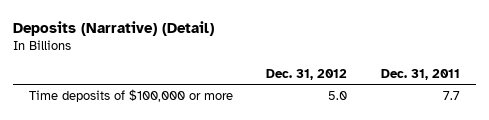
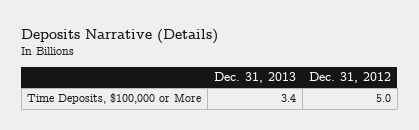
[12,20,214,36] Deposits (Narrative) (Detail) -> [21,29,219,45] Deposits Narrative (Details)
[380,68,460,80] Dec. 31, 2011 -> none
none -> [214,72,297,84] Dec. 31, 2013
[29,89,234,103] Time deposits of $100,000 or more -> [27,93,202,105] Time Deposits, $100,000 or More

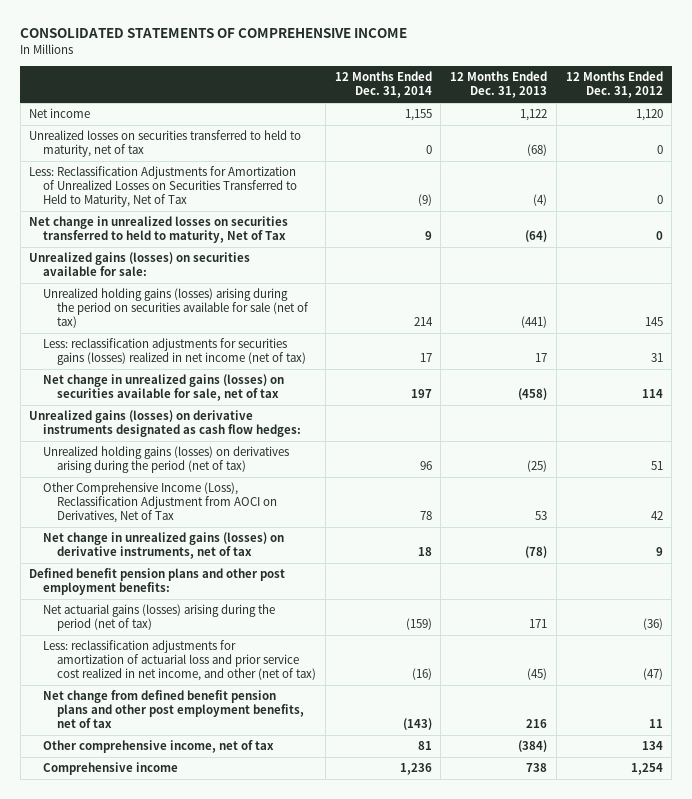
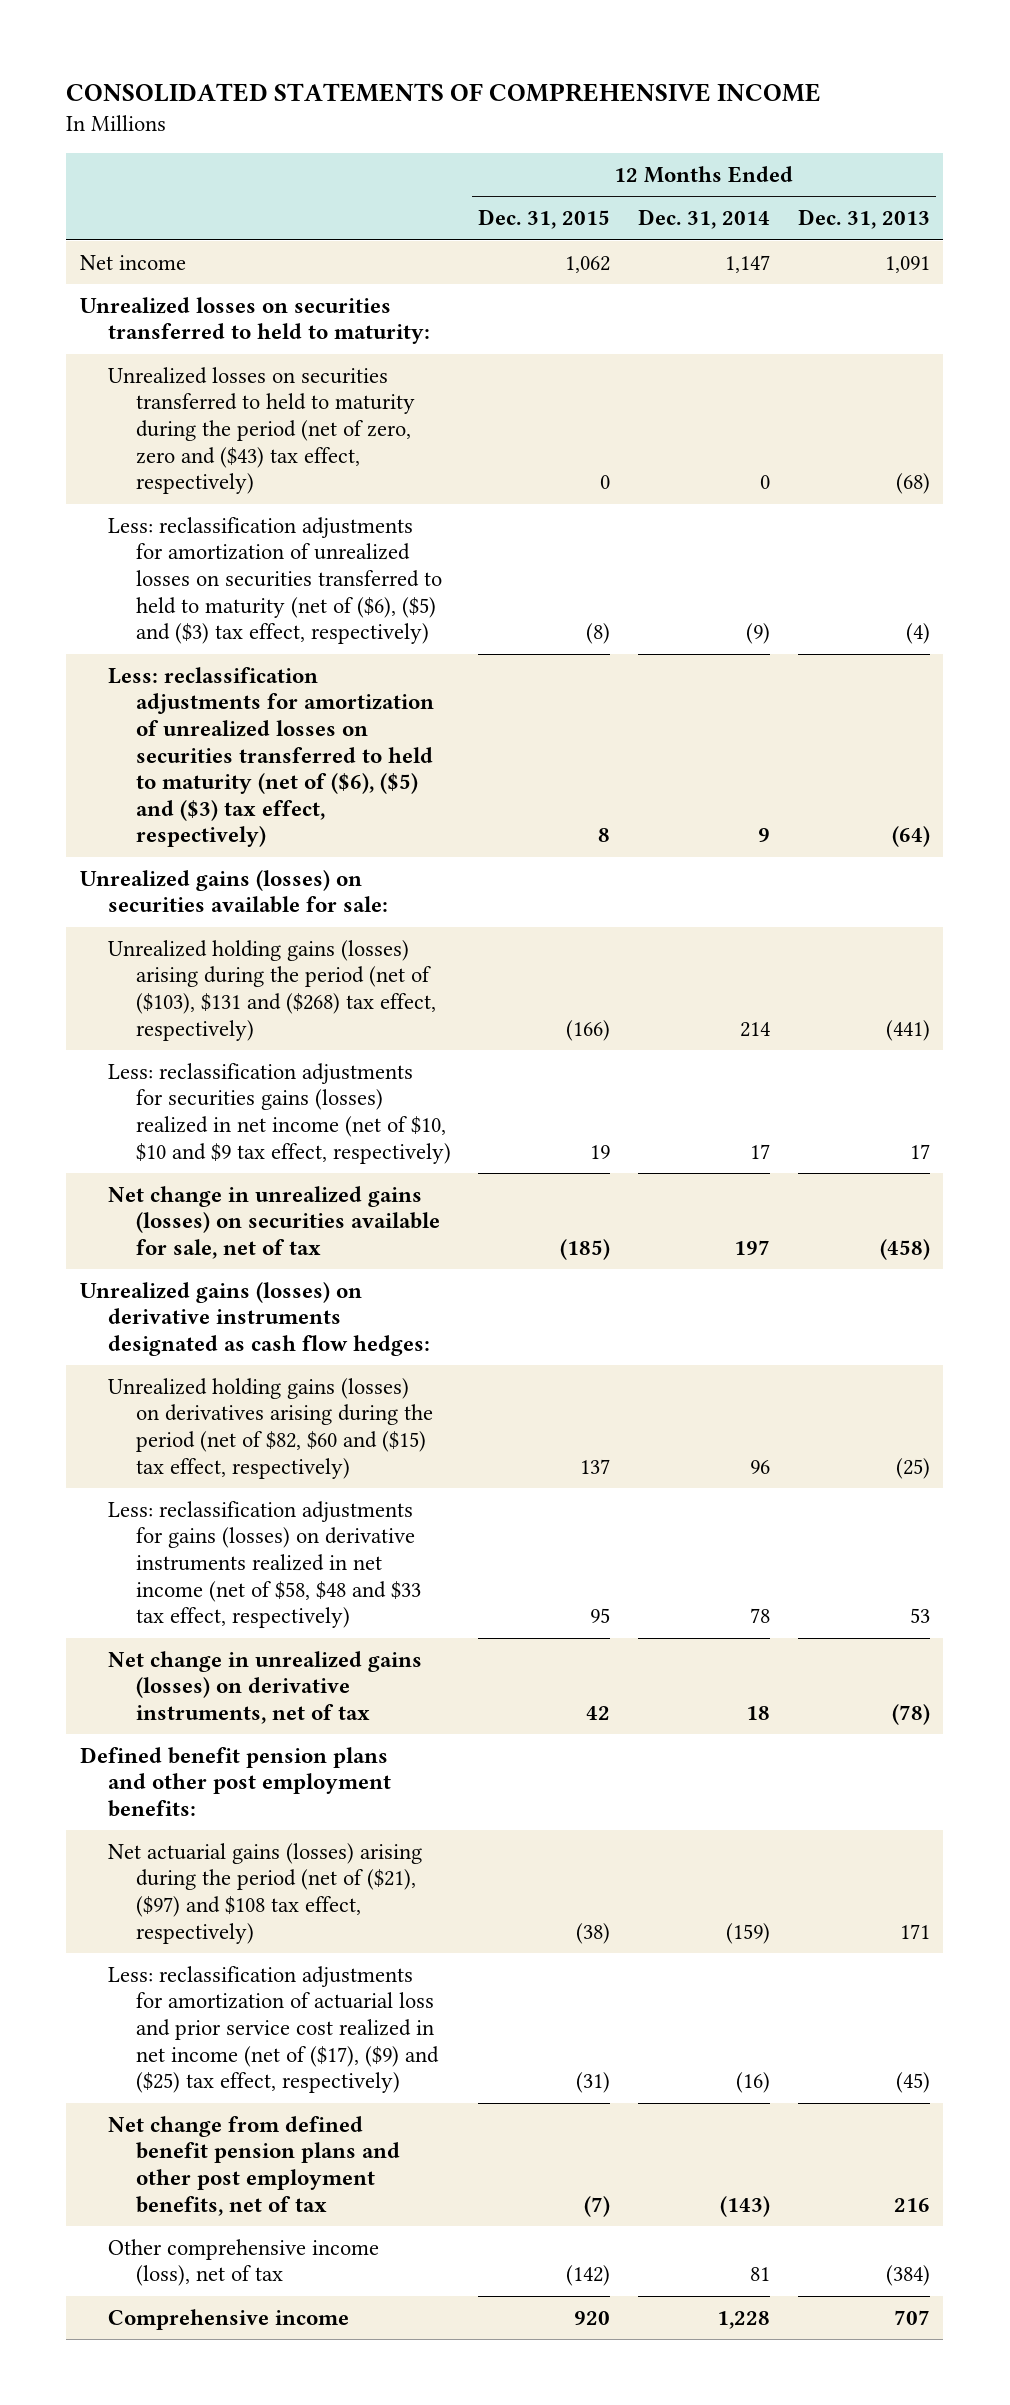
[565,71,663,99] 12 Months Ended Dec. 31, 2012 -> none
none -> [478,209,611,230] Dec. 31, 2015
[404,109,432,122] 1,155 -> [724,254,770,273] 1,147
[520,109,548,122] 1,122 -> [884,255,930,273] 1,091
none -> [80,296,430,345] Unrealized losses on securities transferred to held to maturity:
[29,130,302,158] Unrealized losses on securities transferred to held to maturity, net of tax -> [107,366,415,495] Unrealized losses on securities transferred to held to maturity during the period (net of zero, zero and ($43) tax effect, respectively)
[29,166,298,208] Less: Reclassification Adjustments for Amortization of Unrealized Losses on Securities Transferred to Held to Maturity, Net of Tax -> [107,516,442,645] Less: reclassification adjustments for amortization of unrealized losses on securities transferred to held to maturity (net of ($6), ($5) and ($3) tax effect, respectively)
[29,216,289,244] Net change in unrealized losses on securities transferred to held to maturity, Net of Tax -> [107,666,434,848] Less: reclassification adjustments for amortization of unrealized losses on securities transferred to held to maturity (net of ($6), ($5) and ($3) tax effect, respectively)
[43,288,309,329] Unrealized holding gains (losses) arising during the period on securities available for sale (net of tax) -> [107,939,436,1041] Unrealized holding gains (losses) arising during the period (net of ($103), $131 and ($268) tax effect, respectively)
[43,338,306,366] Less: reclassification adjustments for securities gains (losses) realized in net income (net of tax) -> [107,1062,451,1164] Less: reclassification adjustments for securities gains (losses) realized in net income (net of $10, $10 and $9 tax effect, respectively)
[43,446,290,474] Unrealized holding gains (losses) on derivatives arising during the period (net of tax) -> [107,1377,433,1479] Unrealized holding gains (losses) on derivatives arising during the period (net of $82, $60 and ($15) tax effect, respectively)
[43,482,277,524] Other Comprehensive Income (Loss), Reclassification Adjustment from AOCI on Derivatives, Net of Tax -> [107,1500,421,1629] Less: reclassification adjustments for gains (losses) on derivative instruments realized in net income (net of $58, $48 and $33 tax effect, respectively)
[43,604,276,632] Net actuarial gains (losses) arising during the period (net of tax) -> [107,1842,422,1944] Net actuarial gains (losses) arising during the period (net of ($21), ($97) and $108 tax effect, respectively)
[43,640,316,682] Less: reclassification adjustments for amortization of actuarial loss and prior service cost realized in net income, and other (net of tax) -> [107,1965,439,2094] Less: reclassification adjustments for amortization of actuarial loss and prior service cost realized in net income (net of ($17), ($9) and ($25) tax effect, respectively)
[43,740,275,754] Other comprehensive income, net of tax -> [107,2238,379,2287] Other comprehensive income (loss), net of tax
[399,763,432,776] 1,236 -> [716,2310,770,2329] 1,228
[526,763,548,773] 738 -> [893,2309,930,2325] 707

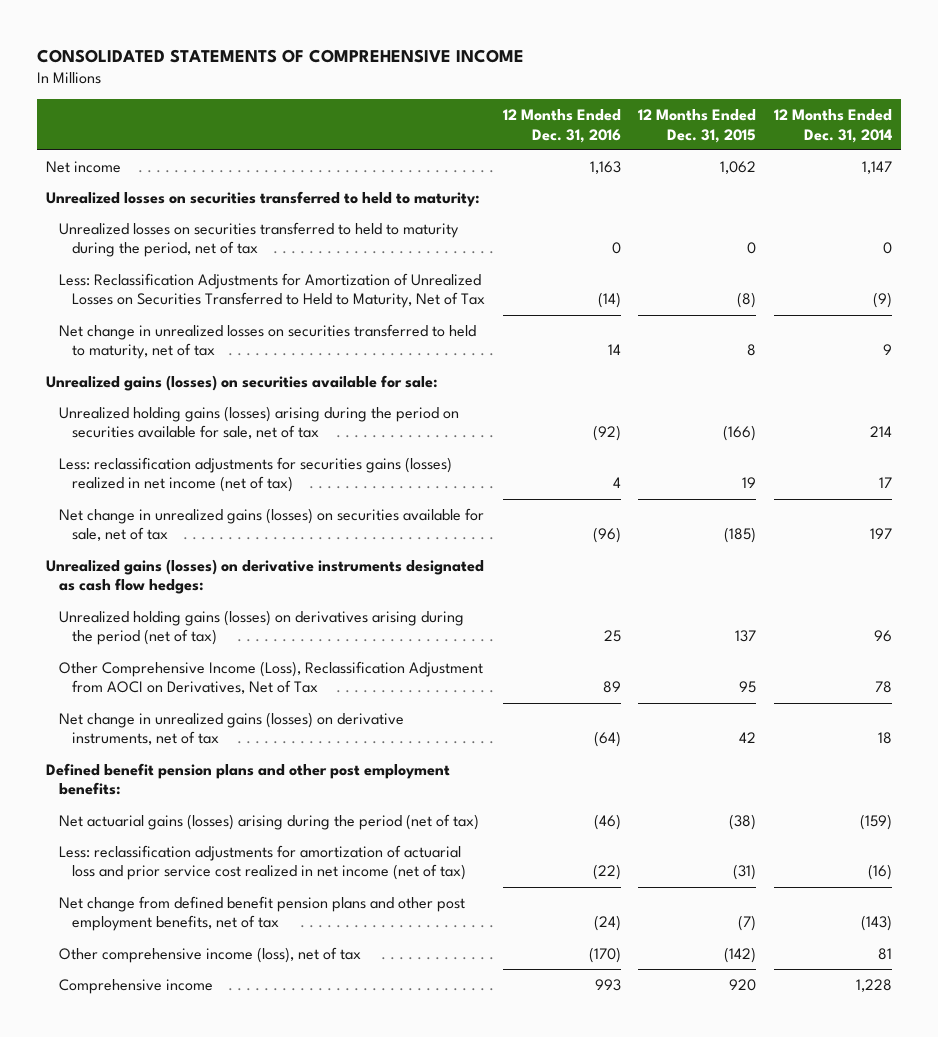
[797,209,930,230] Dec. 31, 2013 -> none
none -> [502,108,621,143] 12 Months Ended Dec. 31, 2016
[107,366,415,495] Unrealized losses on securities transferred to held to maturity during the period (net of zero, zero and ($43) tax effect, respectively) -> [59,221,460,258] Unrealized losses on securities transferred to held to maturity during the period, net of tax
[107,516,442,645] Less: reclassification adjustments for amortization of unrealized losses on securities transferred to held to maturity (net of ($6), ($5) and ($3) tax effect, respectively) -> [59,272,486,309] Less: Reclassification Adjustments for Amortization of Unrealized Losses on Securities Transferred to Held to Maturity, Net of Tax
[107,666,434,848] Less: reclassification adjustments for amortization of unrealized losses on securities transferred to held to maturity (net of ($6), ($5) and ($3) tax effect, respectively) -> [59,323,477,360] Net change in unrealized losses on securities transferred to held to maturity, net of tax
[107,939,436,1041] Unrealized holding gains (losses) arising during the period (net of ($103), $131 and ($268) tax effect, respectively) -> [59,405,460,440] Unrealized holding gains (losses) arising during the period on securities available for sale, net of tax
[107,1062,451,1164] Less: reclassification adjustments for securities gains (losses) realized in net income (net of $10, $10 and $9 tax effect, respectively) -> [59,456,453,493] Less: reclassification adjustments for securities gains (losses) realized in net income (net of tax)
[107,1377,433,1479] Unrealized holding gains (losses) on derivatives arising during the period (net of $82, $60 and ($15) tax effect, respectively) -> [59,609,465,646] Unrealized holding gains (losses) on derivatives arising during the period (net of tax)
[107,1500,421,1629] Less: reclassification adjustments for gains (losses) on derivative instruments realized in net income (net of $58, $48 and $33 tax effect, respectively) -> [59,660,484,695] Other Comprehensive Income (Loss), Reclassification Adjustment from AOCI on Derivatives, Net of Tax
[107,1842,422,1944] Net actuarial gains (losses) arising during the period (net of ($21), ($97) and $108 tax effect, respectively) -> [59,813,480,830] Net actuarial gains (losses) arising during the period (net of tax)
[107,1965,439,2094] Less: reclassification adjustments for amortization of actuarial loss and prior service cost realized in net income (net of ($17), ($9) and ($25) tax effect, respectively) -> [59,844,467,881] Less: reclassification adjustments for amortization of actuarial loss and prior service cost realized in net income (net of tax)

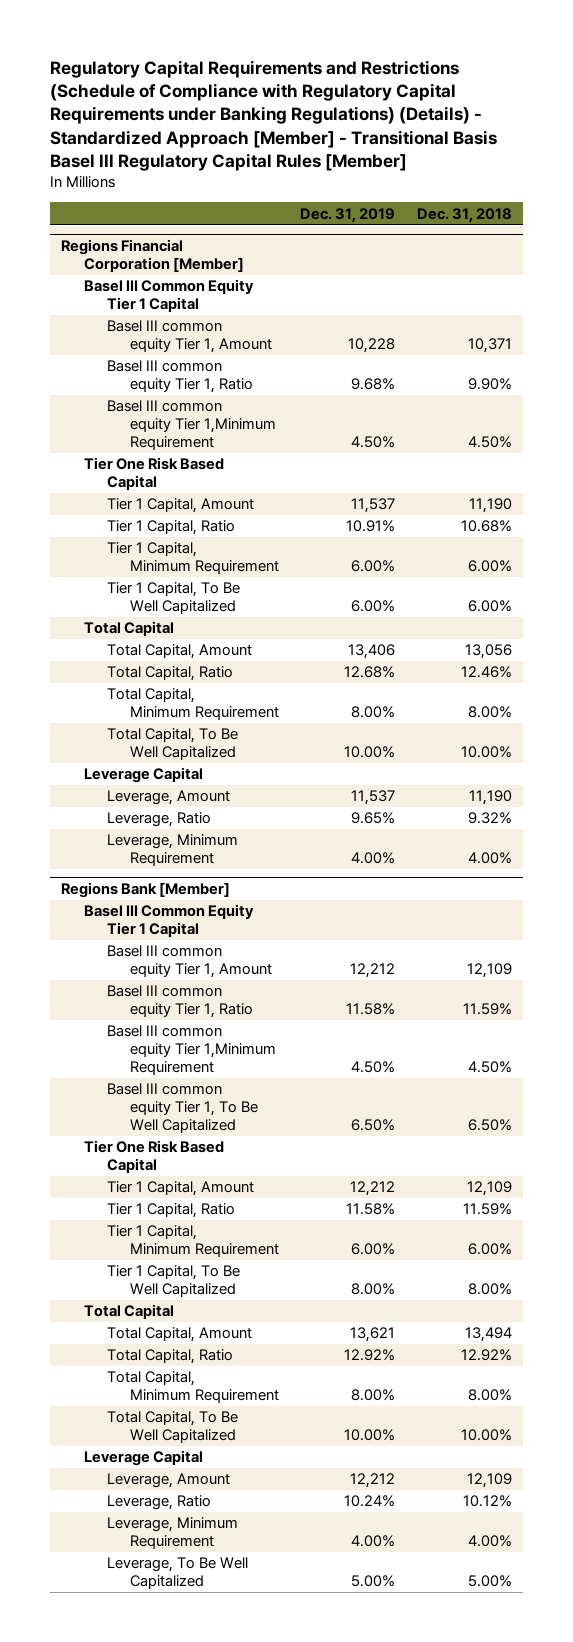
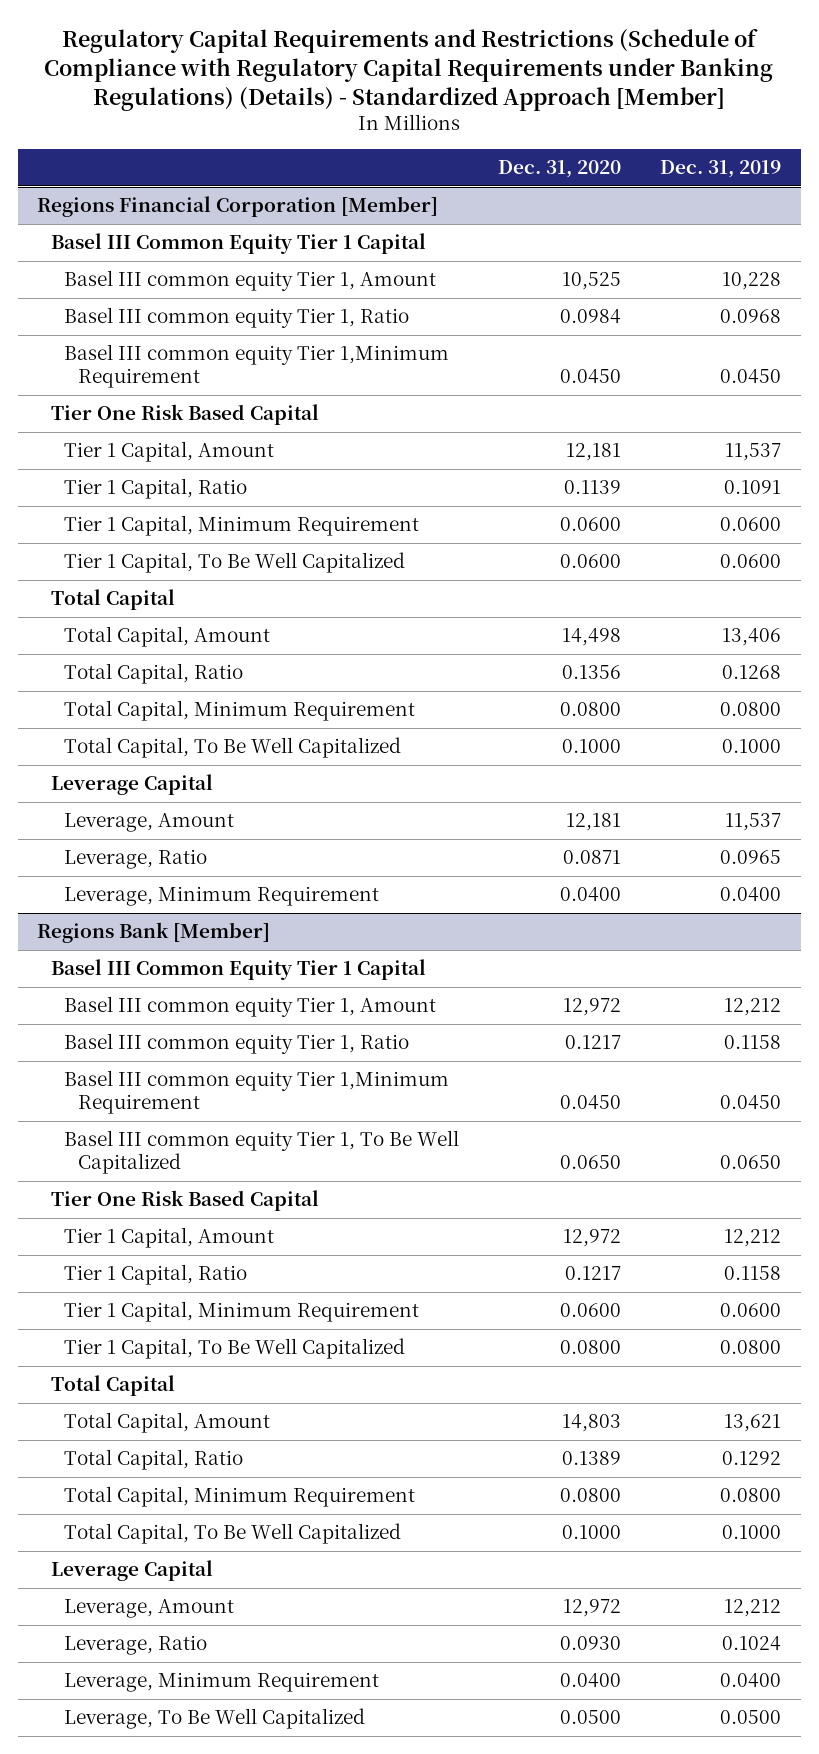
[50,59,498,172] Regulatory Capital Requirements and Restrictions (Schedule of Compliance with Regulatory Capital Requirements under Banking Regulations) (Details) - Standardized Approach [Member] - Transitional Basis Basel III Regulatory Capital Rules [Member] -> [44,28,774,112] Regulatory Capital Requirements and Restrictions (Schedule of Compliance with Regulatory Capital Requirements under Banking Regulations) (Details) - Standardized Approach [Member]
[416,207,512,223] Dec. 31, 2018 -> none
none -> [498,160,622,179] Dec. 31, 2020
[351,378,396,391] 9.68% -> [720,309,782,324] 0.0968
[351,435,396,448] 4.50% -> [720,369,782,385] 0.0450
[346,520,396,533] 10.91% -> [724,480,782,495] 0.1091
[351,560,396,573] 6.00% -> [720,517,782,532] 0.0600
[351,600,396,613] 6.00% -> [720,554,782,569] 0.0600
[344,666,396,679] 12.68% -> [722,665,782,680] 0.1268
[351,706,396,719] 8.00% -> [720,702,782,717] 0.0800
[344,746,396,759] 10.00% -> [722,739,782,754] 0.1000
[351,812,396,825] 9.65% -> [720,850,782,865] 0.0965
[351,852,396,865] 4.00% -> [720,887,782,903] 0.0400
[346,1003,396,1016] 11.58% -> [724,1035,782,1050] 0.1158
[351,1060,396,1073] 4.50% -> [720,1095,782,1111] 0.0450
[351,1118,396,1131] 6.50% -> [720,1155,782,1170] 0.0650
[346,1203,396,1216] 11.58% -> [724,1266,782,1281] 0.1158
[351,1243,396,1256] 6.00% -> [720,1303,782,1318] 0.0600
[351,1283,396,1296] 8.00% -> [720,1340,782,1355] 0.0800
[344,1349,396,1362] 12.92% -> [722,1451,782,1466] 0.1292
[351,1389,396,1402] 8.00% -> [720,1488,782,1503] 0.0800
[344,1429,396,1442] 10.00% -> [722,1525,782,1540] 0.1000
[344,1495,396,1508] 10.24% -> [722,1636,782,1652] 0.1024
[351,1535,396,1548] 4.00% -> [720,1673,782,1689] 0.0400
[351,1575,396,1588] 5.00% -> [720,1710,782,1725] 0.0500

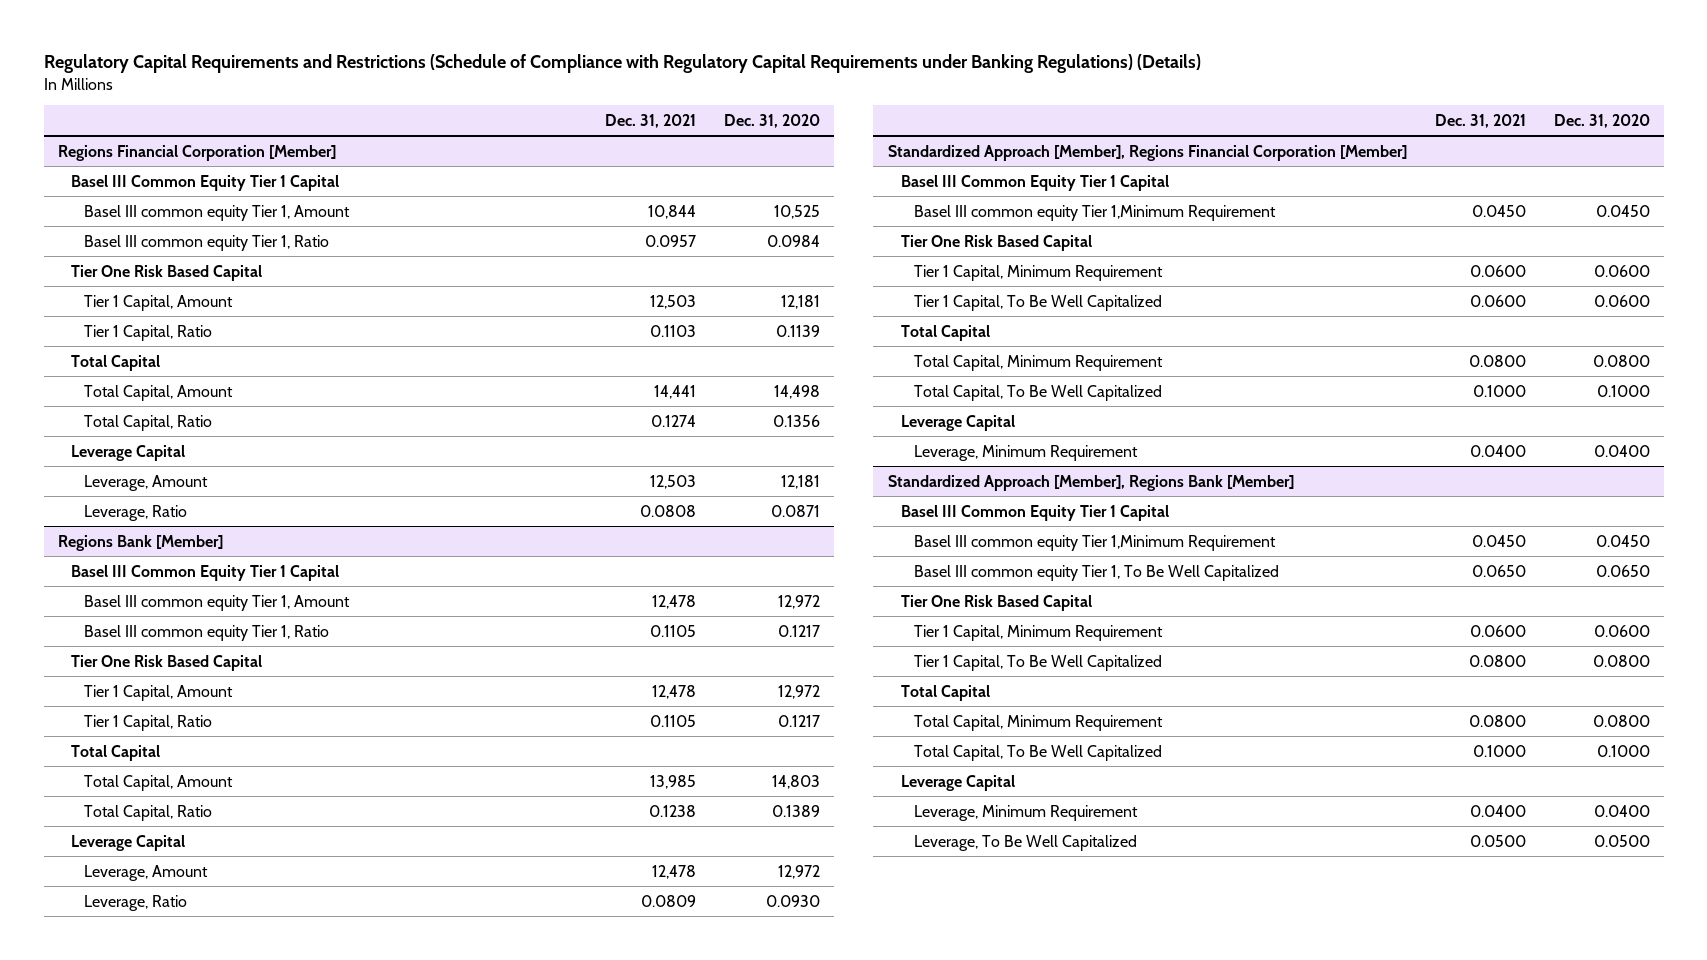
[44,28,774,112] Regulatory Capital Requirements and Restrictions (Schedule of Compliance with Regulatory Capital Requirements under Banking Regulations) (Details) - Standardized Approach [Member] -> [43,54,1201,74] Regulatory Capital Requirements and Restrictions (Schedule of Compliance with Regulatory Capital Requirements under Banking Regulations) (Details)
[660,160,782,179] Dec. 31, 2019 -> none
none -> [604,113,696,128] Dec. 31, 2021
[64,344,450,389] Basel III common equity Tier 1,Minimum Requirement -> none
[64,515,420,537] Tier 1 Capital, Minimum Requirement -> none
[64,552,406,574] Tier 1 Capital, To Be Well Capitalized -> none
[64,700,416,722] Total Capital, Minimum Requirement -> none
[64,737,402,759] Total Capital, To Be Well Capitalized -> none
[64,886,380,907] Leverage, Minimum Requirement -> none
[64,1070,450,1115] Basel III common equity Tier 1,Minimum Requirement -> none
[64,1130,460,1175] Basel III common equity Tier 1, To Be Well Capitalized -> none
[64,1301,420,1323] Tier 1 Capital, Minimum Requirement -> none
[64,1338,406,1360] Tier 1 Capital, To Be Well Capitalized -> none
[64,1486,416,1508] Total Capital, Minimum Requirement -> none
[64,1523,402,1545] Total Capital, To Be Well Capitalized -> none
none -> [887,144,1407,161] Standardized Approach [Member], Regions Financial Corporation [Member]
none -> [900,174,1169,191] Basel III Common Equity Tier 1 Capital
none -> [914,204,1277,221] Basel III common equity Tier 1,Minimum Requirement
none -> [900,234,1092,251] Tier One Risk Based Capital
none -> [914,264,1164,281] Tier 1 Capital, Minimum Requirement
none -> [914,294,1163,311] Tier 1 Capital, To Be Well Capitalized
none -> [900,324,990,341] Total Capital
none -> [914,354,1164,371] Total Capital, Minimum Requirement
none -> [914,384,1163,401] Total Capital, To Be Well Capitalized
none -> [900,414,1015,431] Leverage Capital
none -> [887,474,1294,491] Standardized Approach [Member], Regions Bank [Member]
none -> [900,504,1169,521] Basel III Common Equity Tier 1 Capital
none -> [914,534,1277,551] Basel III common equity Tier 1,Minimum Requirement
none -> [914,564,1280,581] Basel III common equity Tier 1, To Be Well Capitalized
none -> [900,594,1092,611] Tier One Risk Based Capital
none -> [914,624,1164,641] Tier 1 Capital, Minimum Requirement
none -> [914,654,1163,671] Tier 1 Capital, To Be Well Capitalized
none -> [900,684,990,701] Total Capital
none -> [914,714,1164,731] Total Capital, Minimum Requirement
none -> [914,744,1163,761] Total Capital, To Be Well Capitalized
none -> [900,774,1015,791] Leverage Capital
none -> [914,804,1139,821] Leverage, Minimum Requirement

